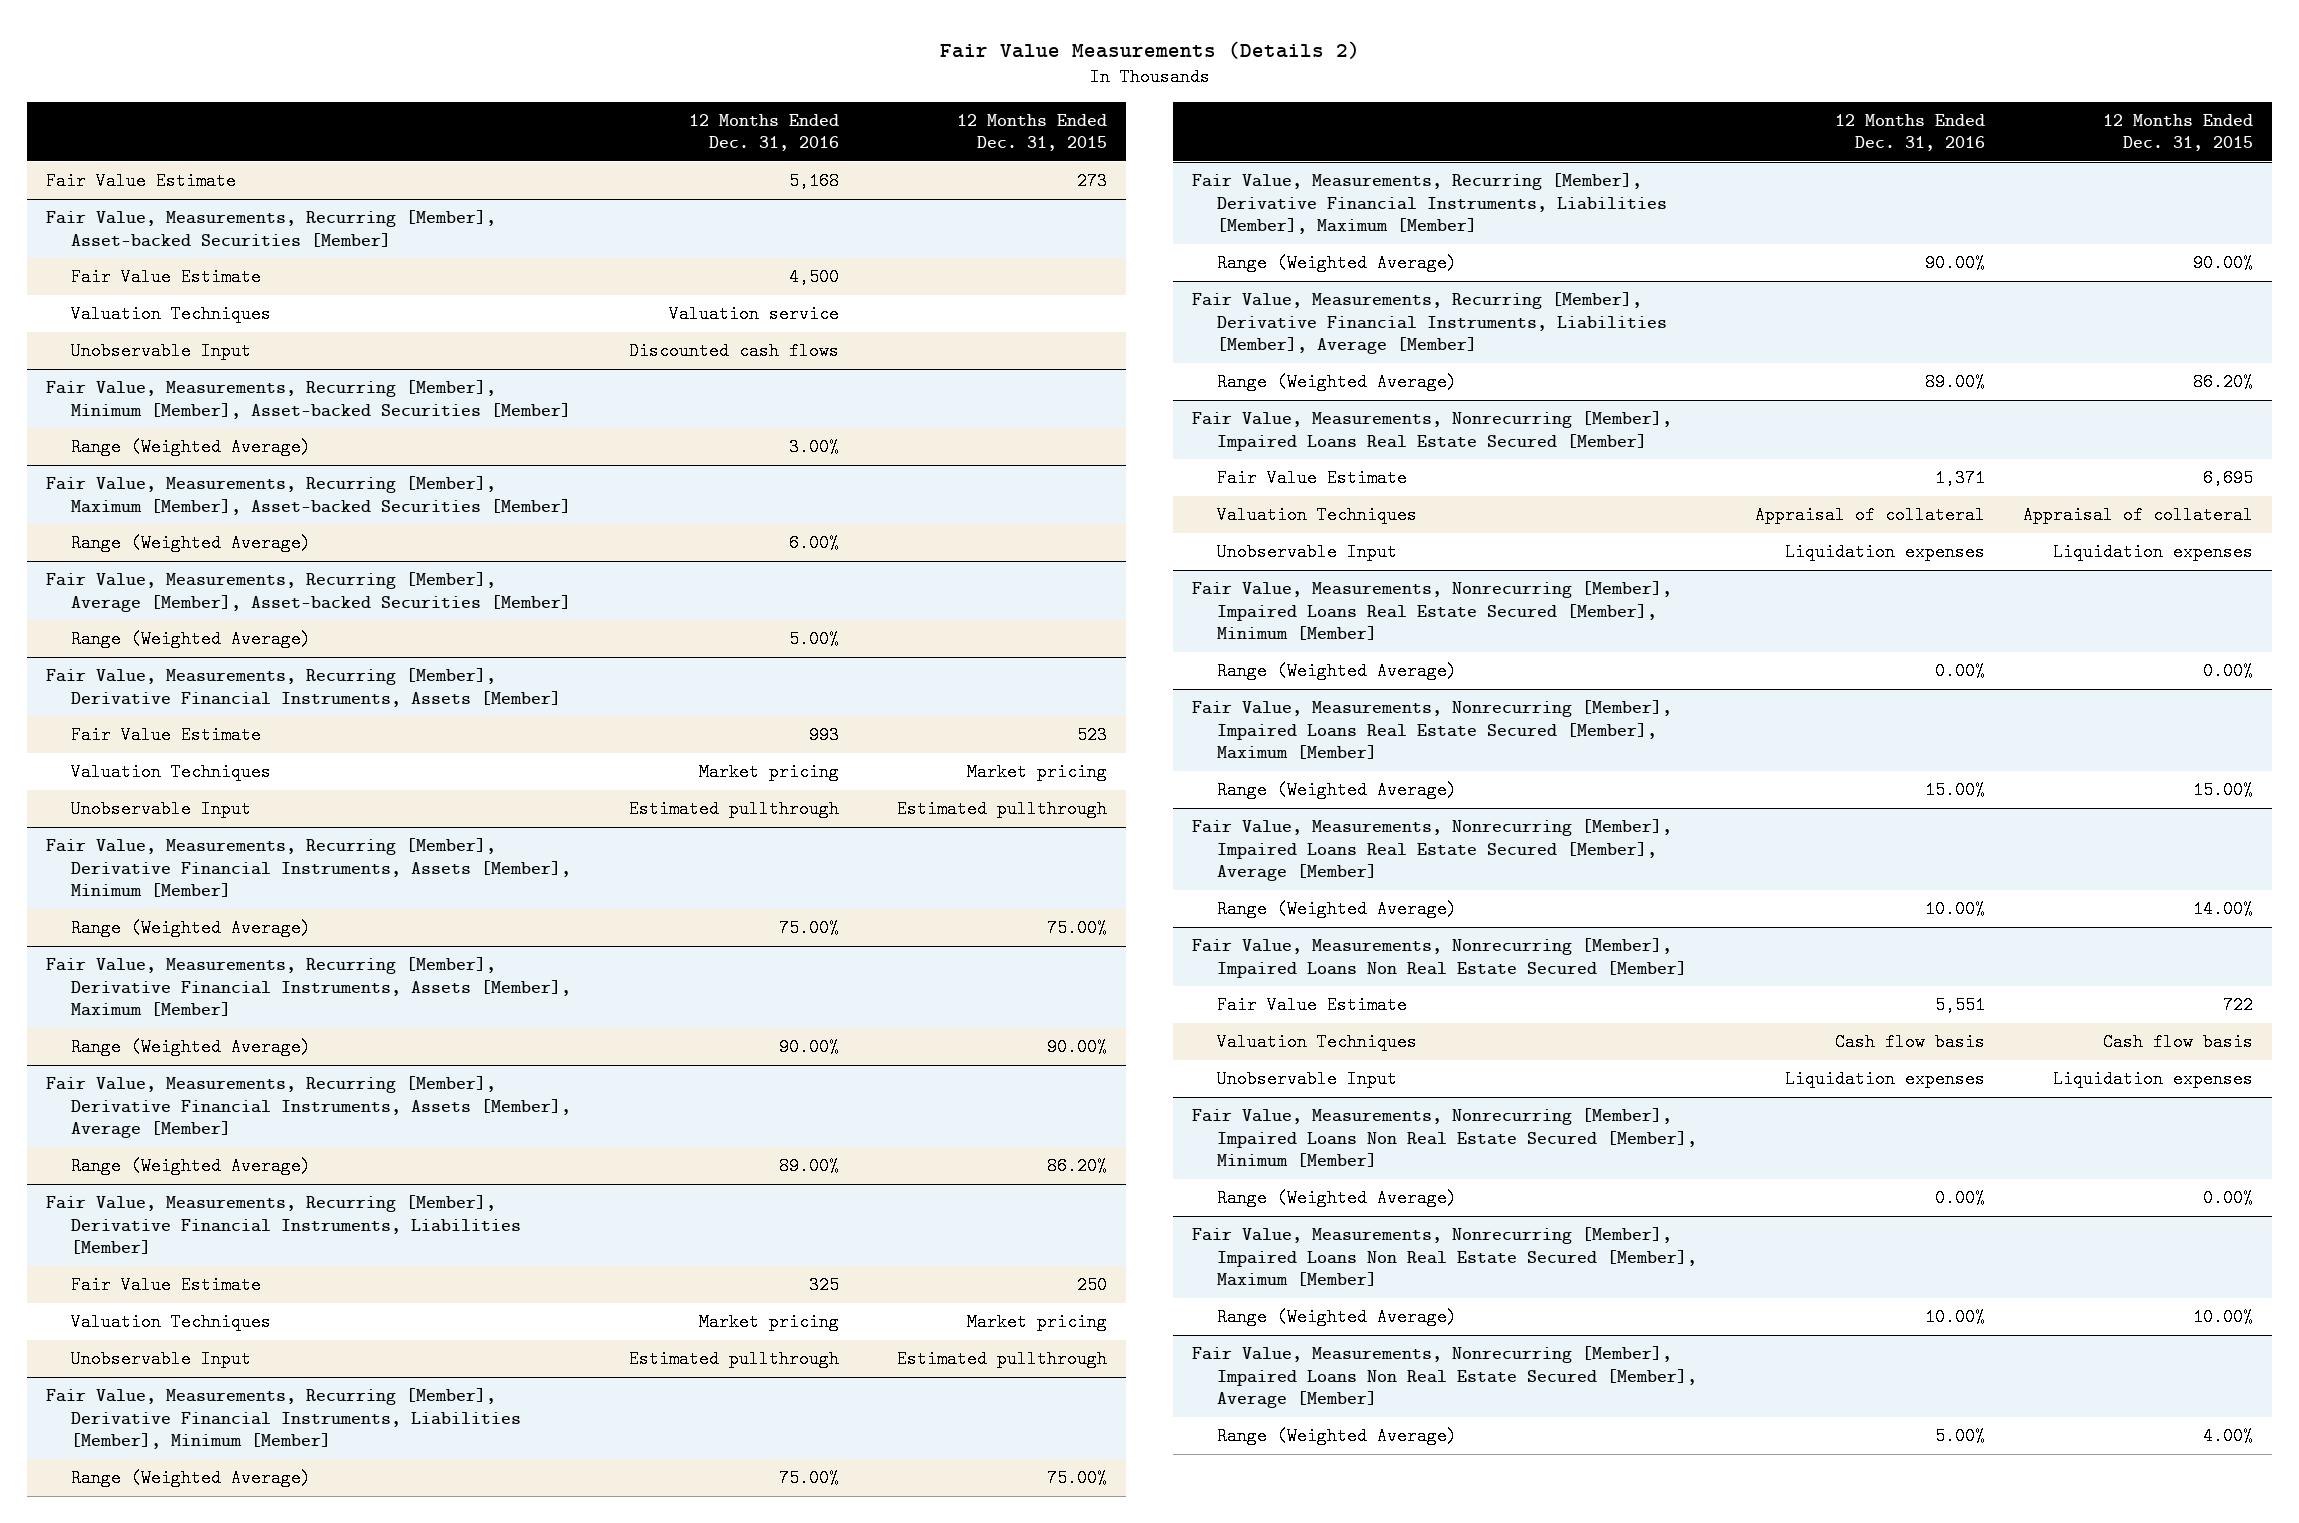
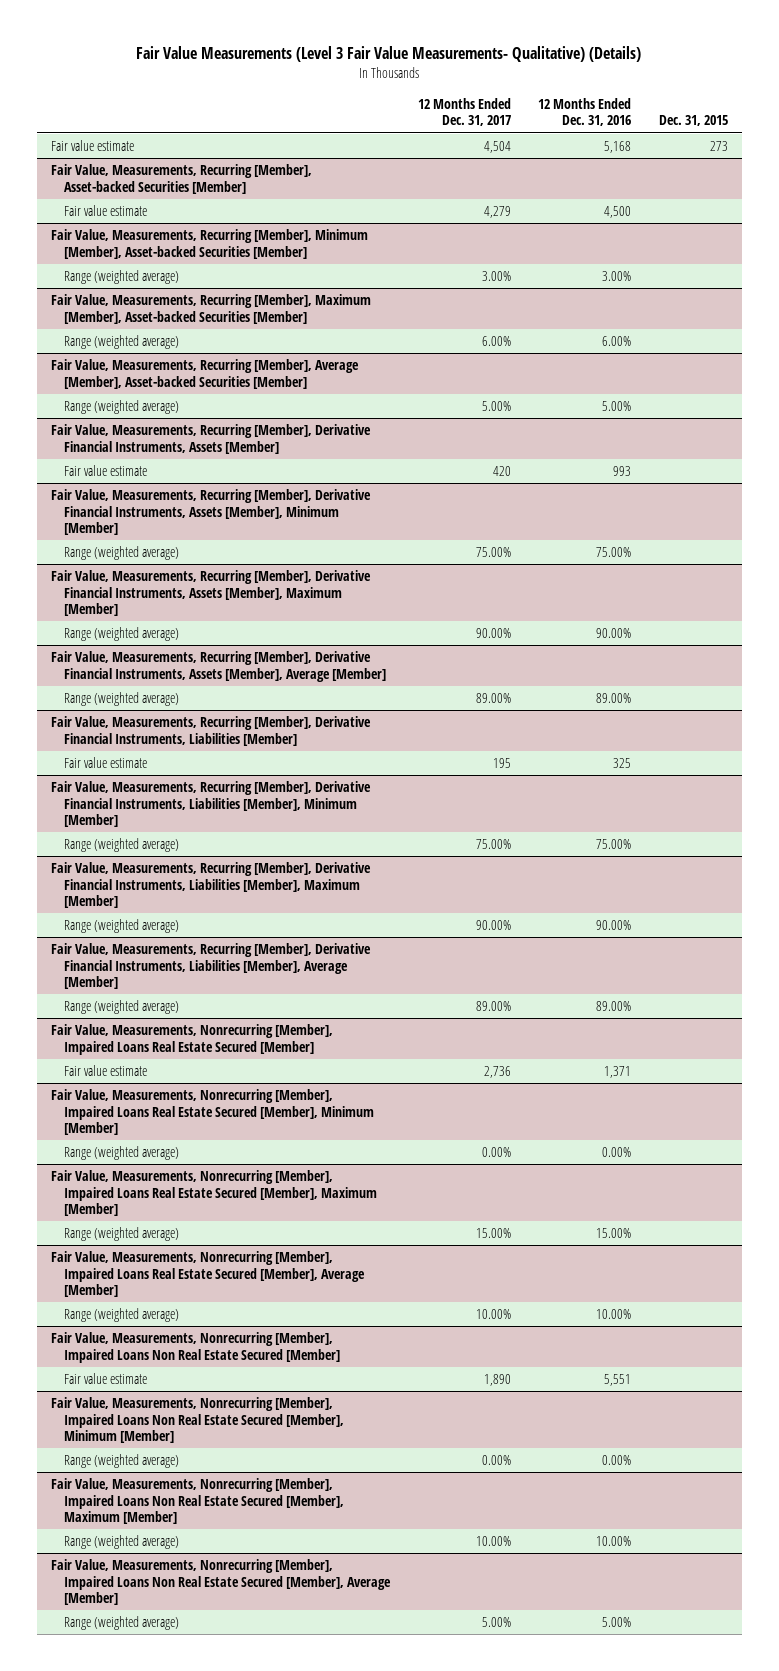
[939,40,1360,59] Fair Value Measurements (Details 2) -> [136,46,642,63] Fair Value Measurements (Level 3 Fair Value Measurements- Qualitative) (Details)
[956,113,1107,152] 12 Months Ended Dec. 31, 2015 -> none
none -> [417,98,511,127] 12 Months Ended Dec. 31, 2017
none -> [658,115,728,127] Dec. 31, 2015
[45,172,236,191] Fair Value Estimate -> [51,140,135,152] Fair value estimate
[70,305,271,324] Valuation Techniques -> none
[70,342,251,361] Unobservable Input -> none
[70,268,261,287] Fair Value Estimate -> [64,205,148,217] Fair value estimate
[70,438,311,457] Range (Weighted Average) -> [64,270,180,285] Range (weighted average)
[70,534,311,553] Range (Weighted Average) -> [64,335,180,350] Range (weighted average)
[70,630,311,649] Range (Weighted Average) -> [64,400,180,415] Range (weighted average)
[70,763,271,782] Valuation Techniques -> none
[70,800,251,819] Unobservable Input -> none
[70,726,261,745] Fair Value Estimate -> [64,465,148,477] Fair value estimate
[70,919,311,938] Range (Weighted Average) -> [64,546,180,561] Range (weighted average)
[70,1038,311,1057] Range (Weighted Average) -> [64,627,180,642] Range (weighted average)
[70,1157,311,1176] Range (Weighted Average) -> [64,692,180,707] Range (weighted average)
[70,1313,271,1332] Valuation Techniques -> none
[70,1350,251,1369] Unobservable Input -> none
[70,1276,261,1295] Fair Value Estimate -> [64,757,148,769] Fair value estimate
[70,1469,311,1488] Range (Weighted Average) -> [64,838,180,853] Range (weighted average)
[1217,254,1458,273] Range (Weighted Average) -> [64,919,180,934] Range (weighted average)
[1217,373,1458,392] Range (Weighted Average) -> [64,1000,180,1015] Range (weighted average)
[1217,506,1418,525] Valuation Techniques -> none
[1217,543,1398,562] Unobservable Input -> none
[1217,469,1408,488] Fair Value Estimate -> [64,1065,148,1077] Fair value estimate
[1217,662,1458,681] Range (Weighted Average) -> [64,1146,180,1161] Range (weighted average)
[1217,781,1458,800] Range (Weighted Average) -> [64,1227,180,1242] Range (weighted average)
[1217,900,1458,919] Range (Weighted Average) -> [64,1308,180,1323] Range (weighted average)
[1217,1033,1418,1052] Valuation Techniques -> none
[1217,1070,1398,1089] Unobservable Input -> none
[1217,996,1408,1015] Fair Value Estimate -> [64,1373,148,1385] Fair value estimate
[1217,1189,1458,1208] Range (Weighted Average) -> [64,1454,180,1469] Range (weighted average)
[1217,1308,1458,1327] Range (Weighted Average) -> [64,1535,180,1550] Range (weighted average)
[1217,1427,1458,1446] Range (Weighted Average) -> [64,1616,180,1631] Range (weighted average)

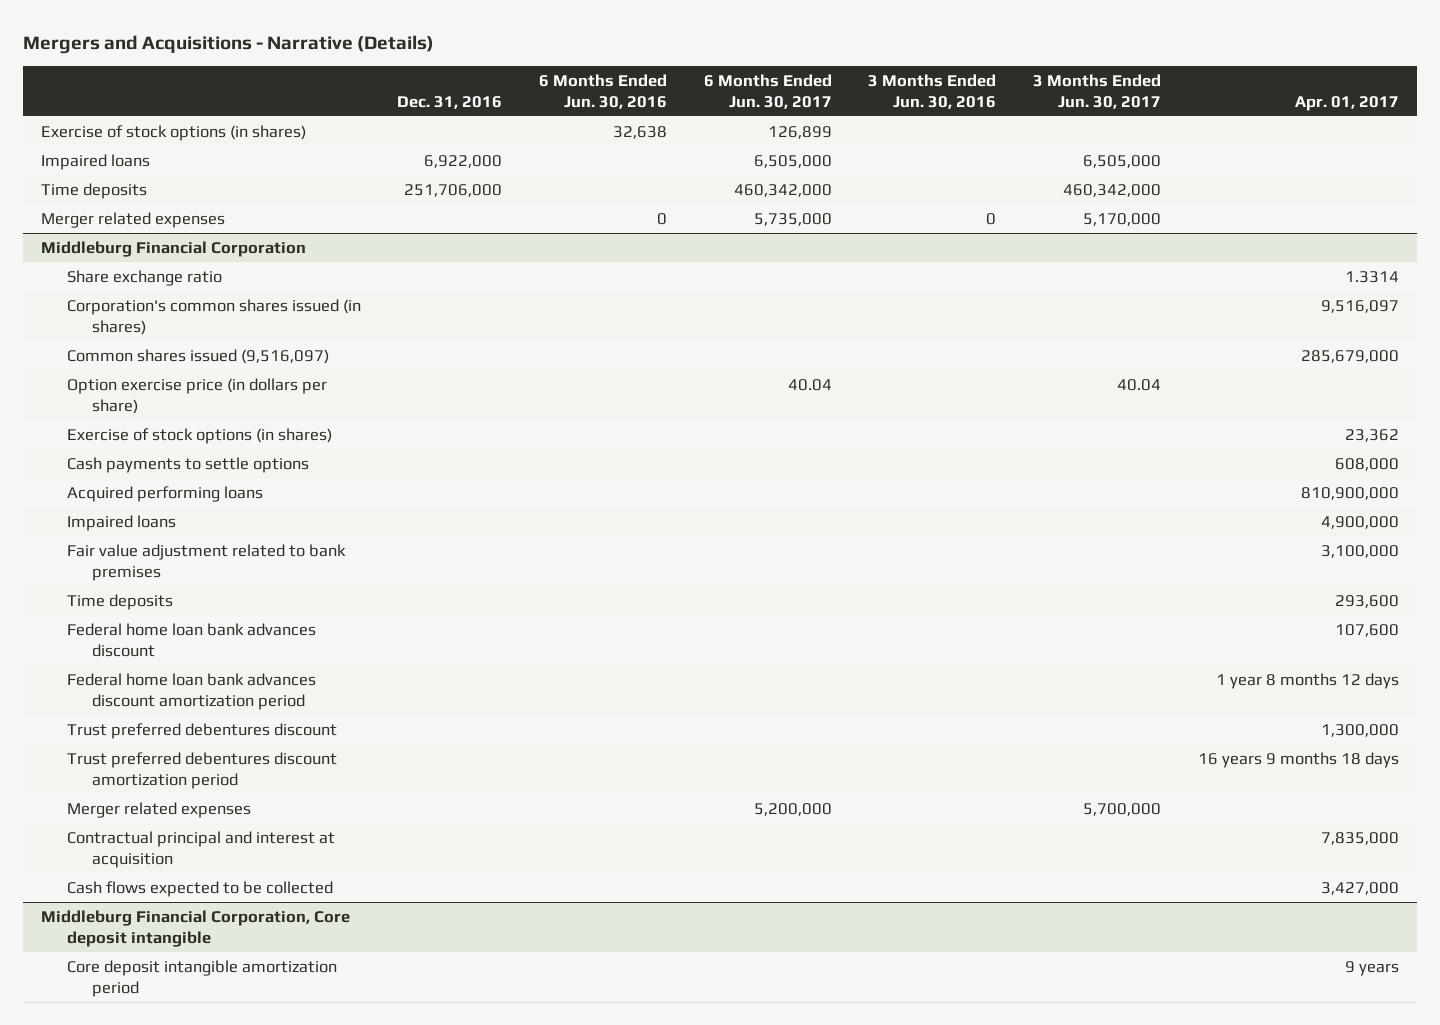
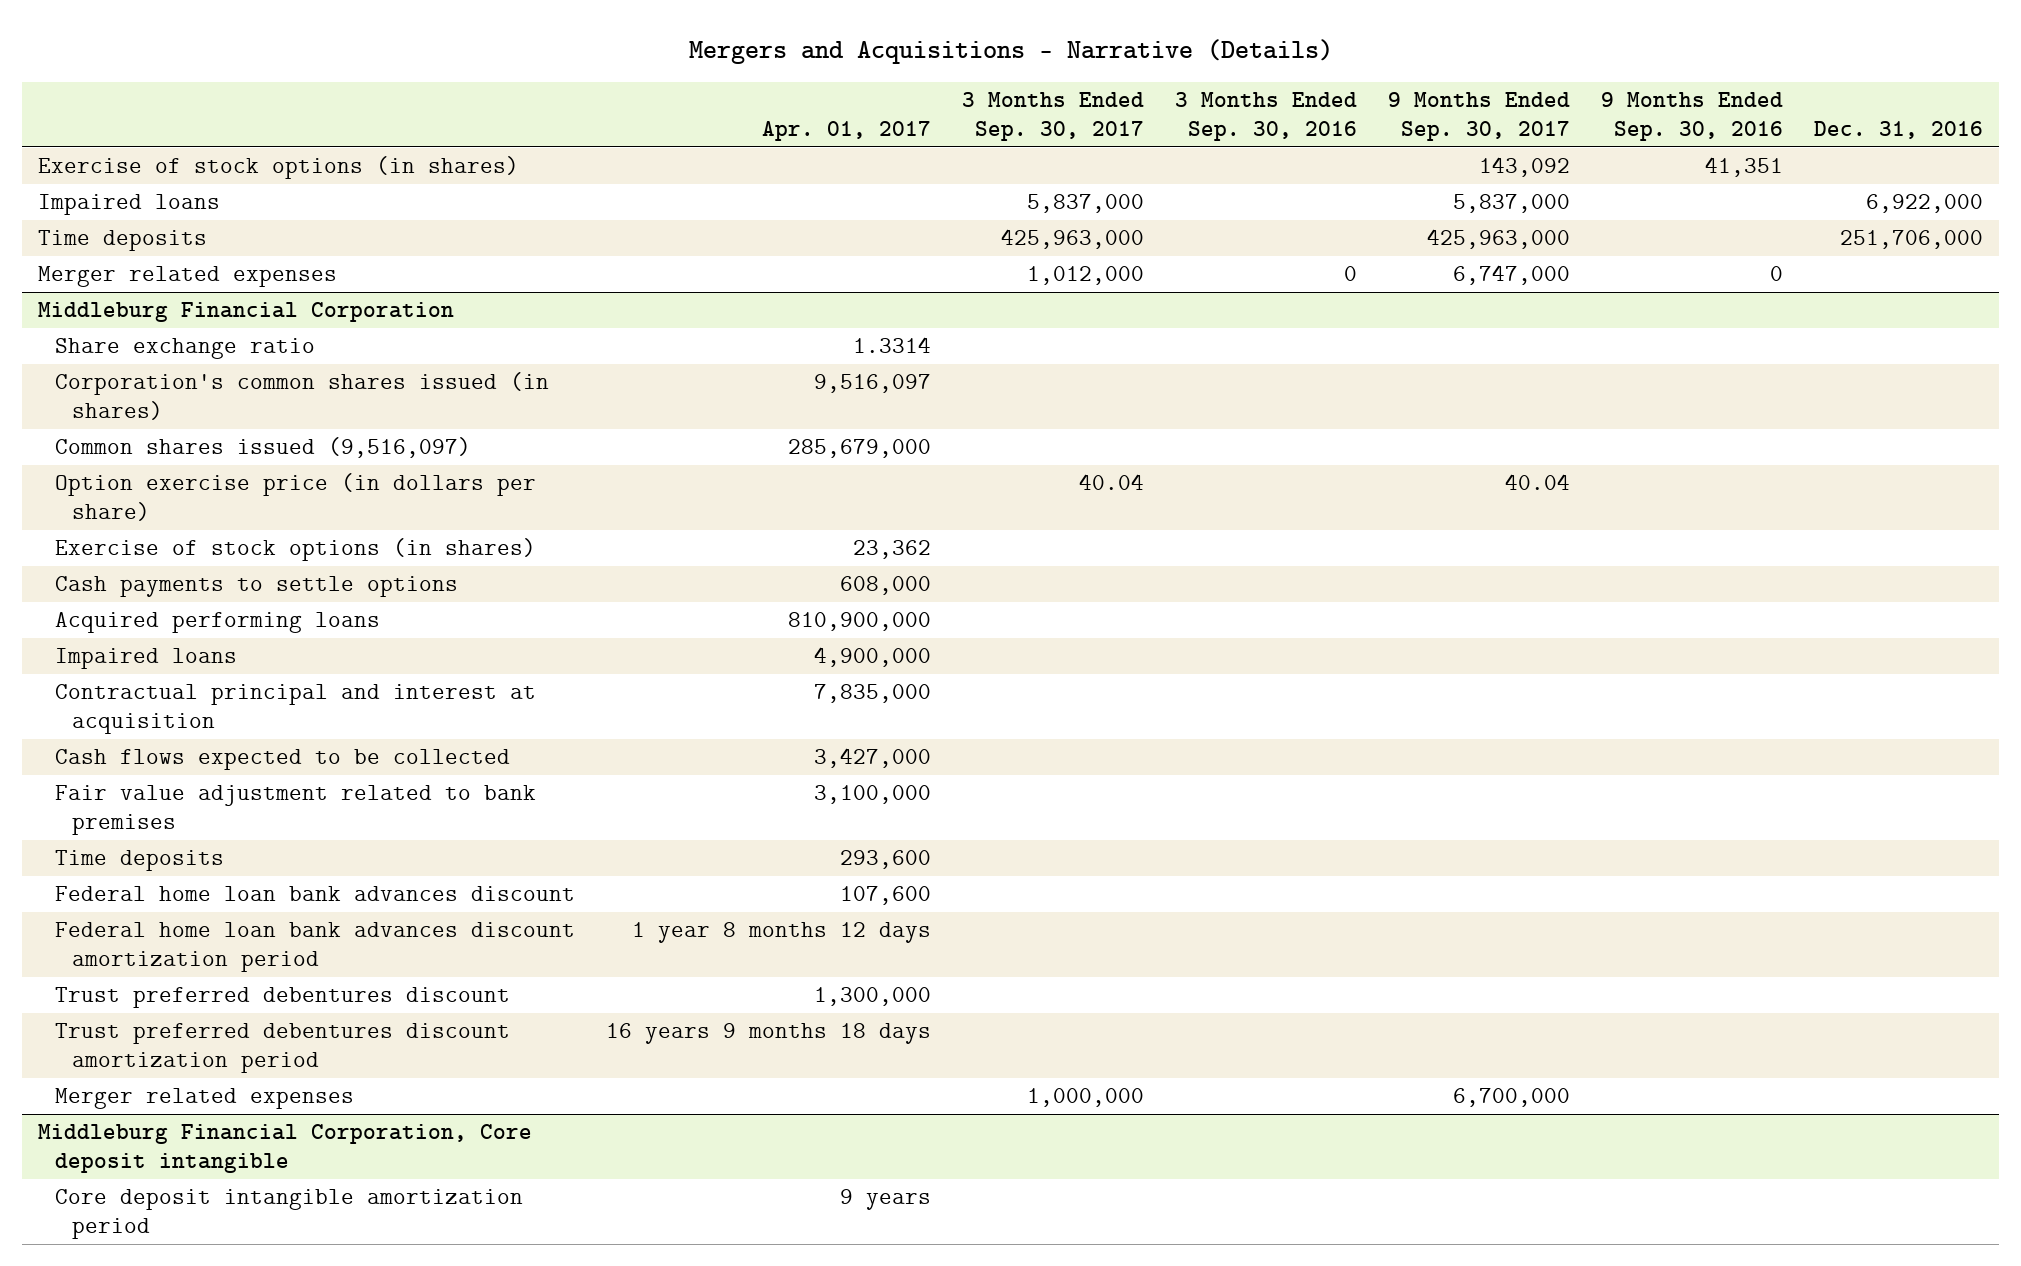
[539,73,668,109] 6 Months Ended Jun. 30, 2016 -> none
[703,73,832,109] 6 Months Ended Jun. 30, 2017 -> none
[868,73,997,109] 3 Months Ended Jun. 30, 2016 -> none
[1032,73,1161,109] 3 Months Ended Jun. 30, 2017 -> none
none -> [962,92,1145,141] 3 Months Ended Sep. 30, 2017
none -> [1175,92,1358,141] 3 Months Ended Sep. 30, 2016
none -> [1388,92,1571,141] 9 Months Ended Sep. 30, 2017
none -> [1601,92,1784,141] 9 Months Ended Sep. 30, 2016
[66,830,335,869] Contractual principal and interest at acquisition -> [54,684,536,734] Contractual principal and interest at acquisition
[66,880,333,897] Cash flows expected to be collected -> [54,749,510,771] Cash flows expected to be collected

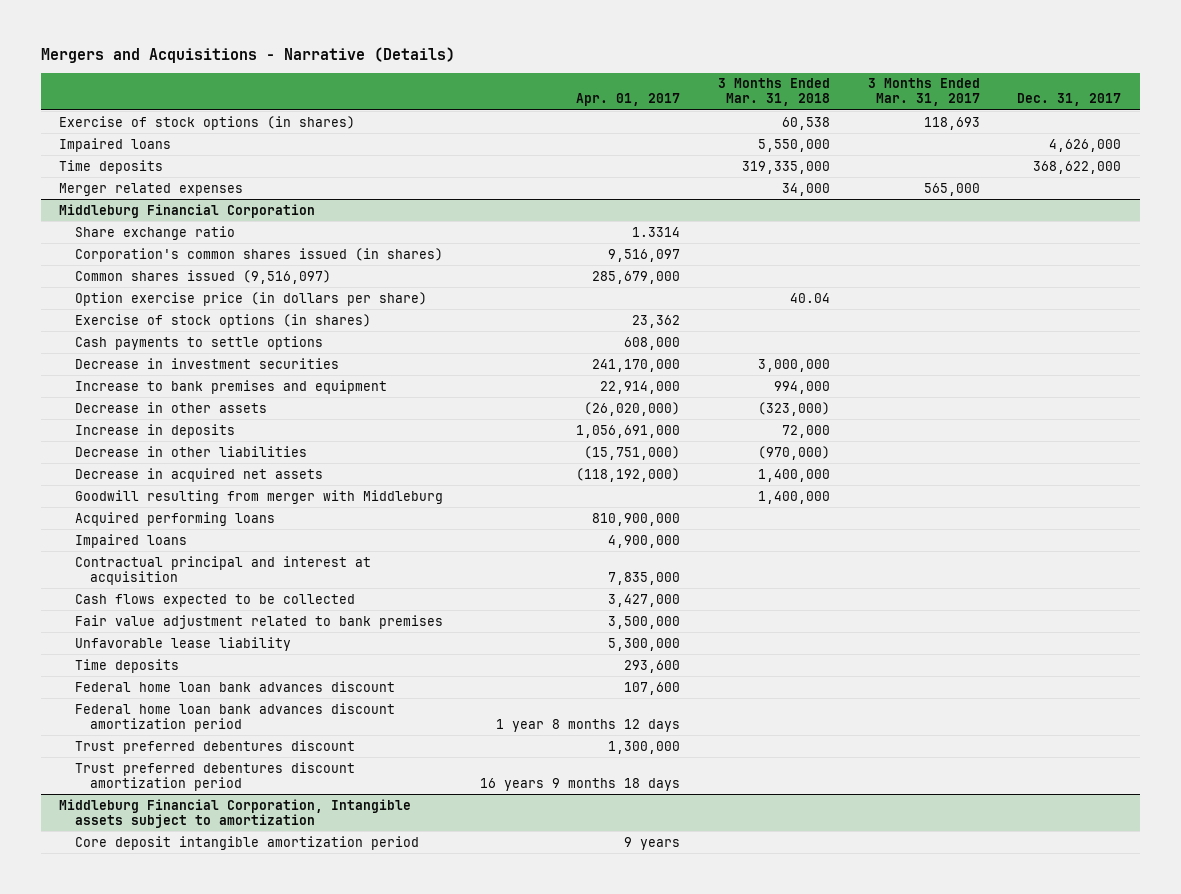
[962,92,1145,141] 3 Months Ended Sep. 30, 2017 -> none
[1175,92,1358,141] 3 Months Ended Sep. 30, 2016 -> none
[1388,92,1571,141] 9 Months Ended Sep. 30, 2017 -> none
[1601,92,1784,141] 9 Months Ended Sep. 30, 2016 -> none
[1814,120,1984,139] Dec. 31, 2016 -> none
none -> [718,78,831,107] 3 Months Ended Mar. 31, 2018
none -> [867,78,980,107] 3 Months Ended Mar. 31, 2017
none -> [1017,93,1122,107] Dec. 31, 2017
none -> [74,357,339,369] Decrease in investment securities
none -> [74,379,387,394] Increase to bank premises and equipment
none -> [74,401,267,413] Decrease in other assets
none -> [74,423,235,438] Increase in deposits
none -> [74,445,307,457] Decrease in other liabilities
none -> [74,467,323,482] Decrease in acquired net assets
none -> [74,489,443,504] Goodwill resulting from merger with Middleburg
[813,785,931,805] 3,100,000 -> [608,615,681,629] 3,500,000
none -> [74,636,291,651] Unfavorable lease liability
[54,1088,354,1110] Merger related expenses -> none
[37,1124,532,1173] Middleburg Financial Corporation, Core deposit intangible -> none
none -> [59,798,412,828] Middleburg Financial Corporation, Intangible assets subject to amortization

